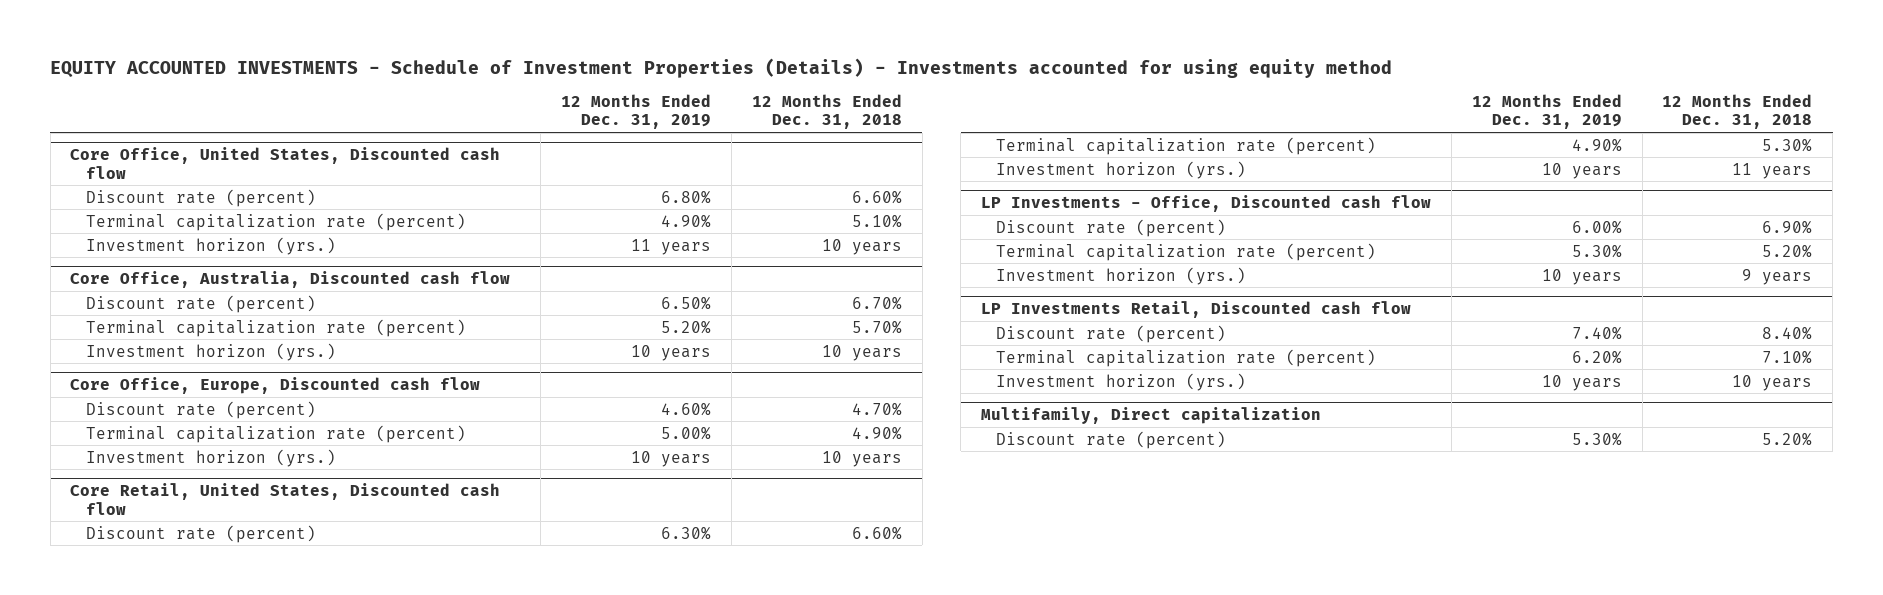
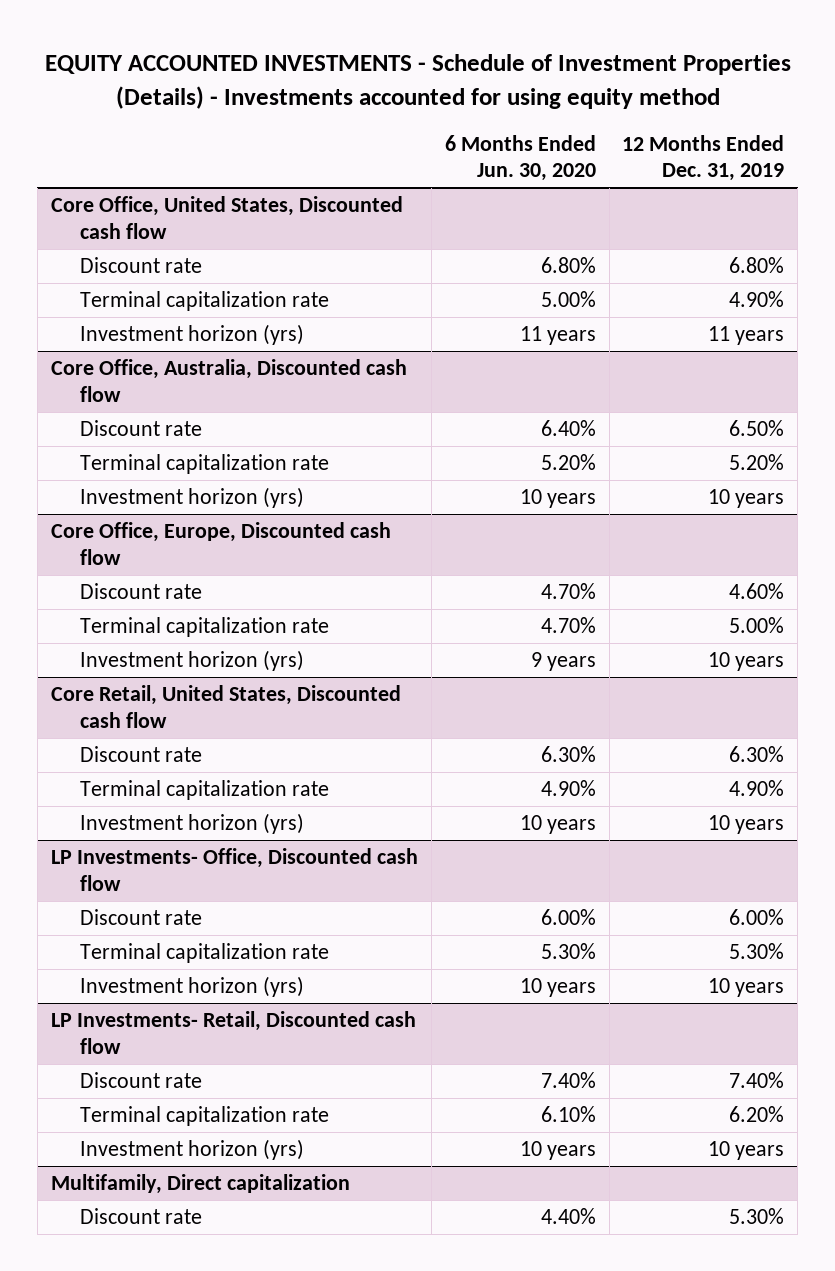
[751,93,902,130] 12 Months Ended Dec. 31, 2018 -> none
none -> [444,134,596,181] 6 Months Ended Jun. 30, 2020
[85,188,316,207] Discount rate (percent) -> [79,257,202,274] Discount rate
[85,212,466,231] Terminal capitalization rate (percent) -> [79,291,329,312] Terminal capitalization rate
[85,236,336,255] Investment horizon (yrs.) -> [79,324,304,346] Investment horizon (yrs)
[85,294,316,313] Discount rate (percent) -> [79,420,202,437] Discount rate
[85,318,466,337] Terminal capitalization rate (percent) -> [79,454,329,475] Terminal capitalization rate
[85,342,336,361] Investment horizon (yrs.) -> [79,487,304,509] Investment horizon (yrs)
[85,400,316,419] Discount rate (percent) -> [79,583,202,600] Discount rate
[85,424,466,443] Terminal capitalization rate (percent) -> [79,617,329,638] Terminal capitalization rate
[85,448,336,467] Investment horizon (yrs.) -> [79,650,304,672] Investment horizon (yrs)
[85,524,316,543] Discount rate (percent) -> [79,746,202,763] Discount rate
[996,136,1377,155] Terminal capitalization rate (percent) -> [79,780,329,801] Terminal capitalization rate
[996,160,1247,179] Investment horizon (yrs.) -> [79,813,304,835] Investment horizon (yrs)
[980,194,1431,212] LP Investments - Office, Discounted cash flow -> [50,848,418,891] LP Investments- Office, Discounted cash flow
[996,218,1227,237] Discount rate (percent) -> [79,909,202,926] Discount rate
[996,242,1377,261] Terminal capitalization rate (percent) -> [79,943,329,964] Terminal capitalization rate
[996,266,1247,285] Investment horizon (yrs.) -> [79,976,304,998] Investment horizon (yrs)
[980,300,1411,318] LP Investments Retail, Discounted cash flow -> [50,1011,416,1054] LP Investments- Retail, Discounted cash flow
[996,324,1227,343] Discount rate (percent) -> [79,1072,202,1089] Discount rate
[996,348,1377,367] Terminal capitalization rate (percent) -> [79,1106,329,1127] Terminal capitalization rate
[996,372,1247,391] Investment horizon (yrs.) -> [79,1139,304,1161] Investment horizon (yrs)
[996,430,1227,449] Discount rate (percent) -> [79,1208,202,1225] Discount rate

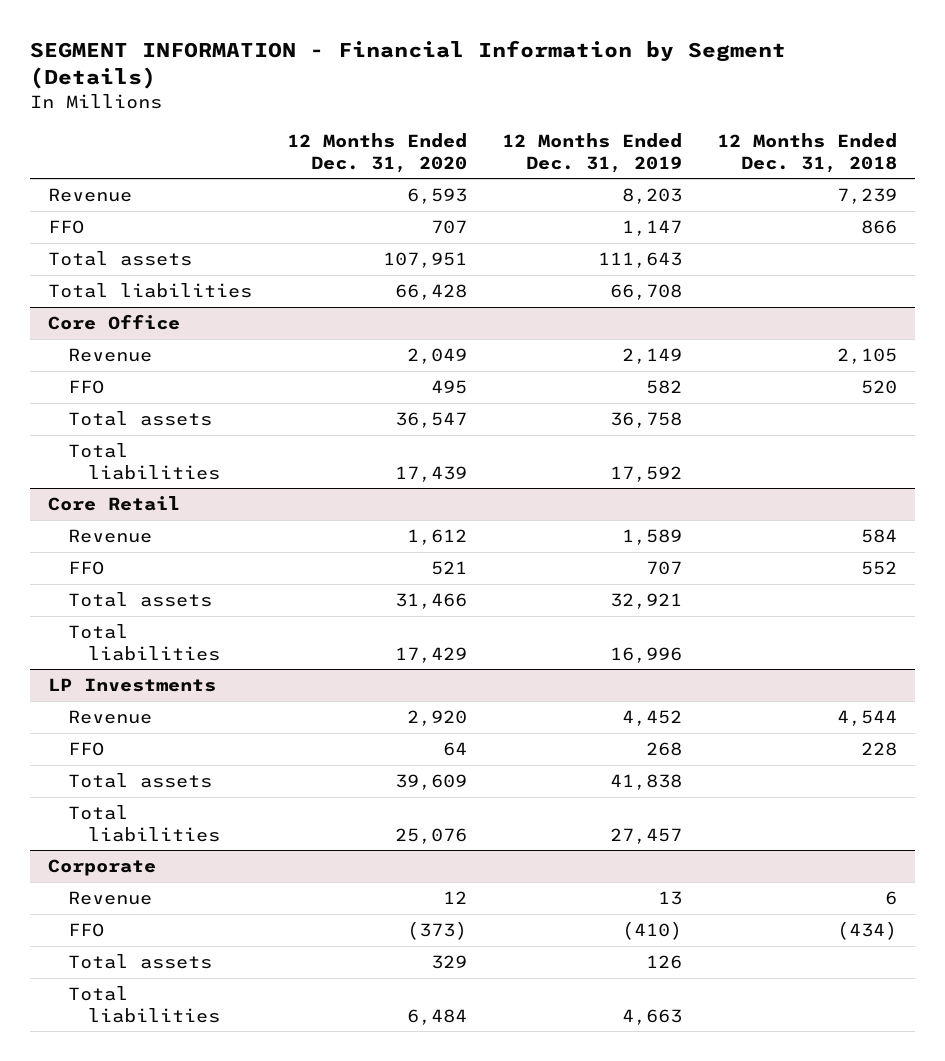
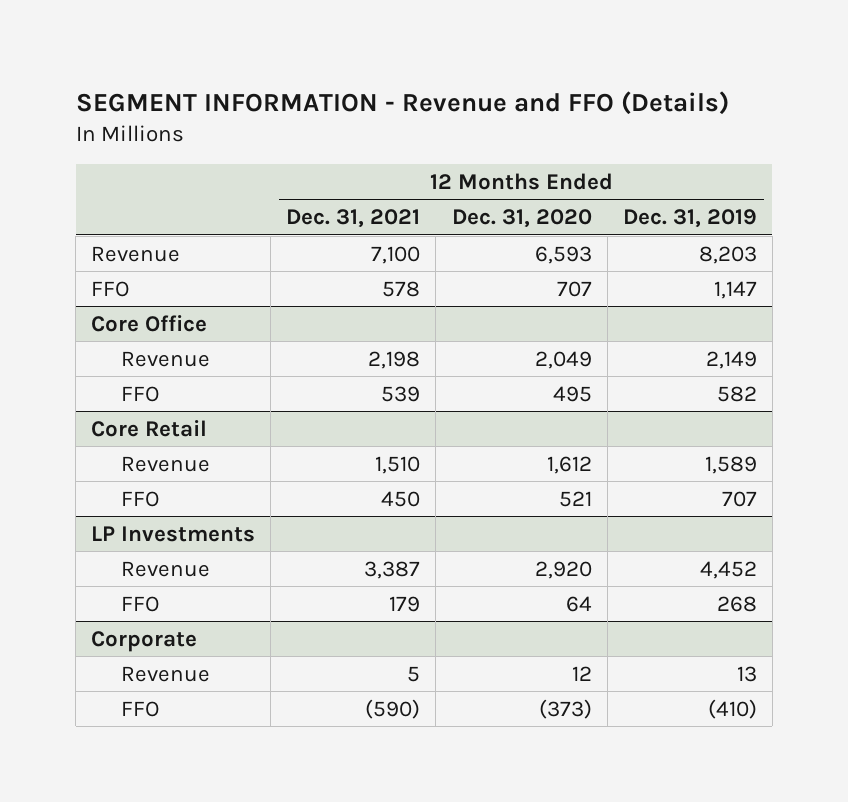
[30,40,787,90] SEGMENT INFORMATION - Financial Information by Segment (Details) -> [75,90,729,115] SEGMENT INFORMATION - Revenue and FFO (Details)
[717,132,898,173] 12 Months Ended Dec. 31, 2018 -> none
none -> [286,209,421,229] Dec. 31, 2021
[47,250,192,266] Total assets -> none
[47,282,252,298] Total liabilities -> none
[67,410,212,426] Total assets -> none
[67,442,220,480] Total liabilities -> none
[67,591,212,607] Total assets -> none
[67,623,220,661] Total liabilities -> none
[67,772,212,788] Total assets -> none
[67,804,220,842] Total liabilities -> none
[67,953,212,969] Total assets -> none
[67,985,220,1023] Total liabilities -> none

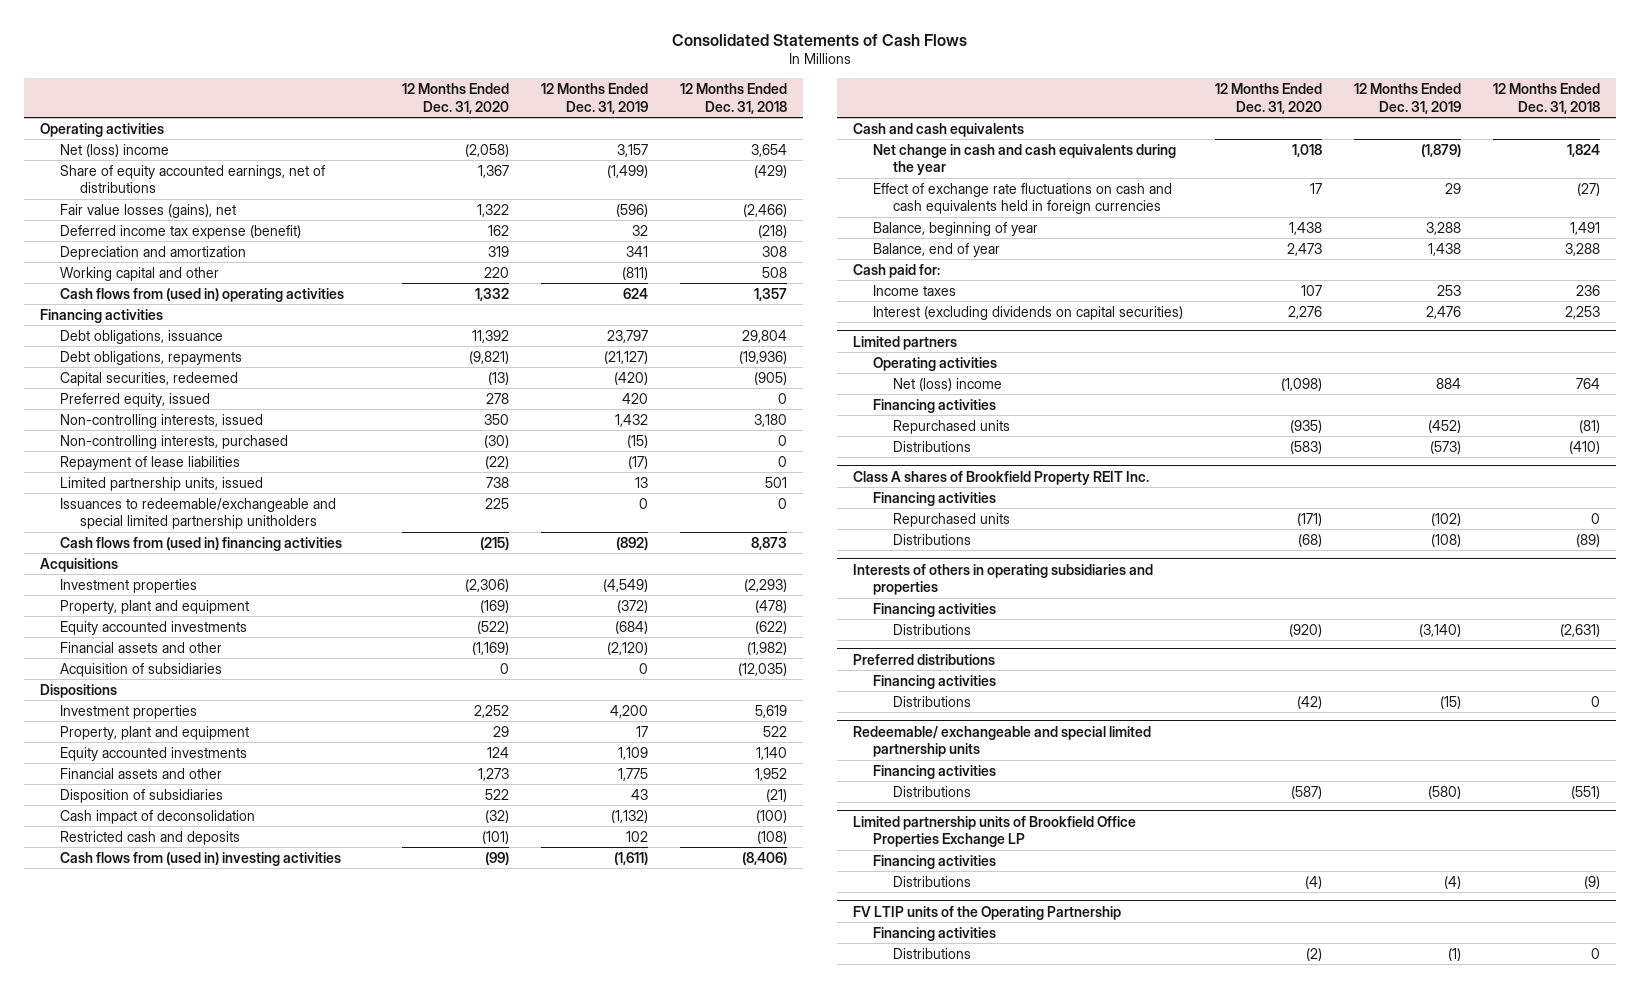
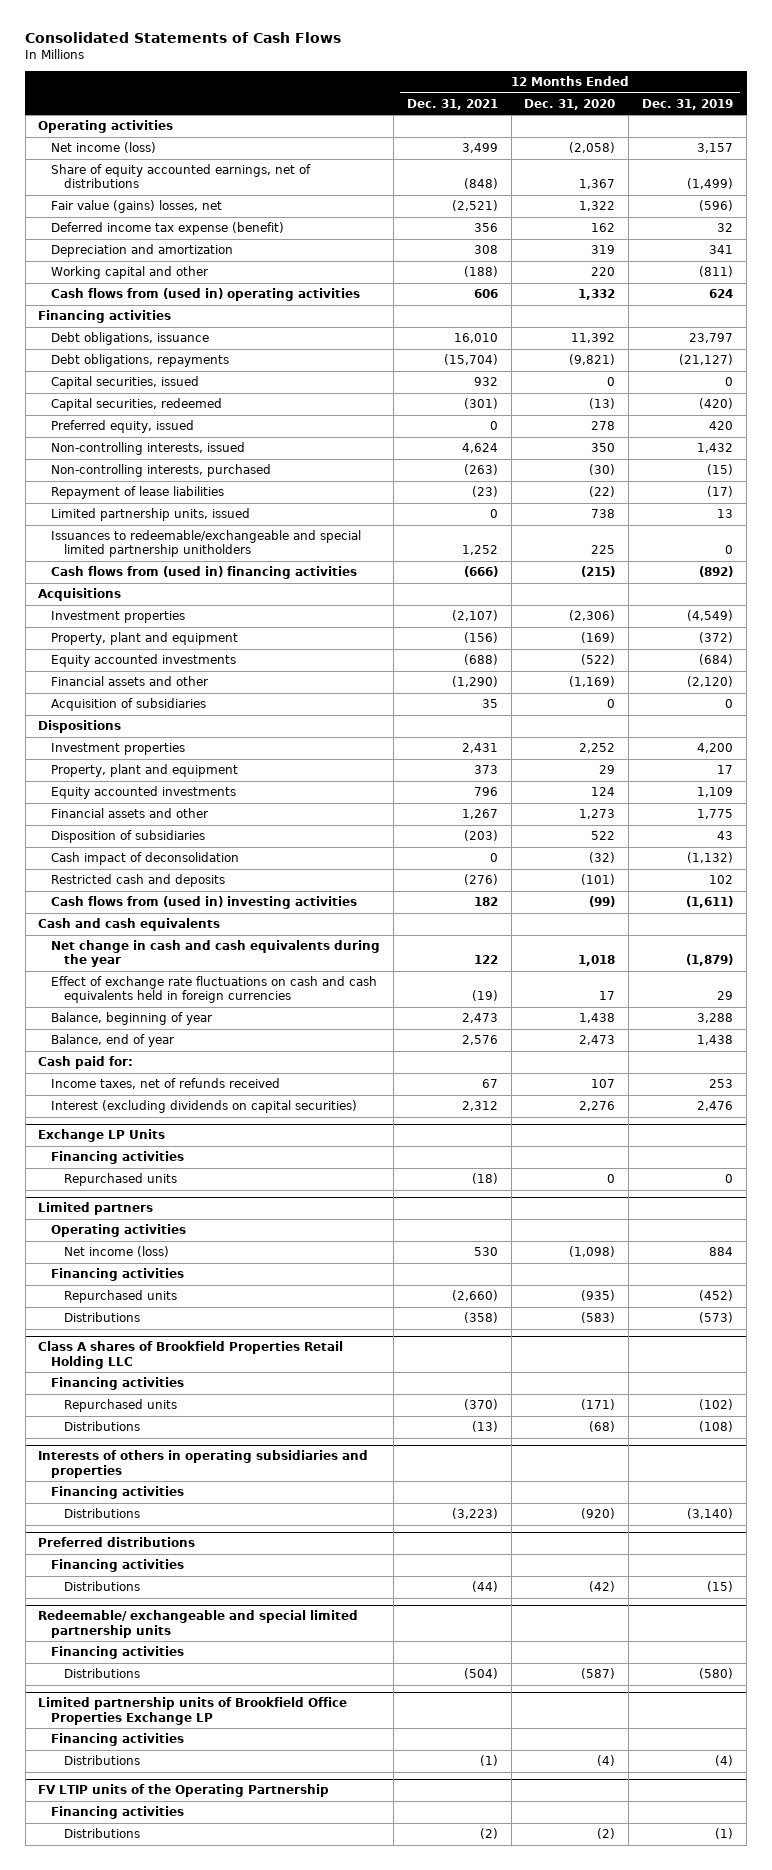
[680,82,788,114] 12 Months Ended Dec. 31, 2018 -> none
none -> [406,99,498,111] Dec. 31, 2021
[60,143,170,157] Net (loss) income -> [51,142,157,154] Net income (loss)
[60,203,237,218] Fair value losses (gains), net -> [51,200,223,214] Fair value (gains) losses, net
none -> [51,376,200,390] Capital securities, issued
[873,284,957,296] Income taxes -> [51,1078,281,1090] Income taxes, net of refunds received
none -> [38,1129,166,1143] Exchange LP Units
none -> [51,1151,185,1165] Financing activities
none -> [63,1173,177,1187] Repurchased units
[893,377,1003,391] Net (loss) income -> [63,1246,169,1258] Net income (loss)
[853,470,1150,485] Class A shares of Brookfield Property REIT Inc. -> [38,1341,344,1369] Class A shares of Brookfield Properties Retail Holding LLC

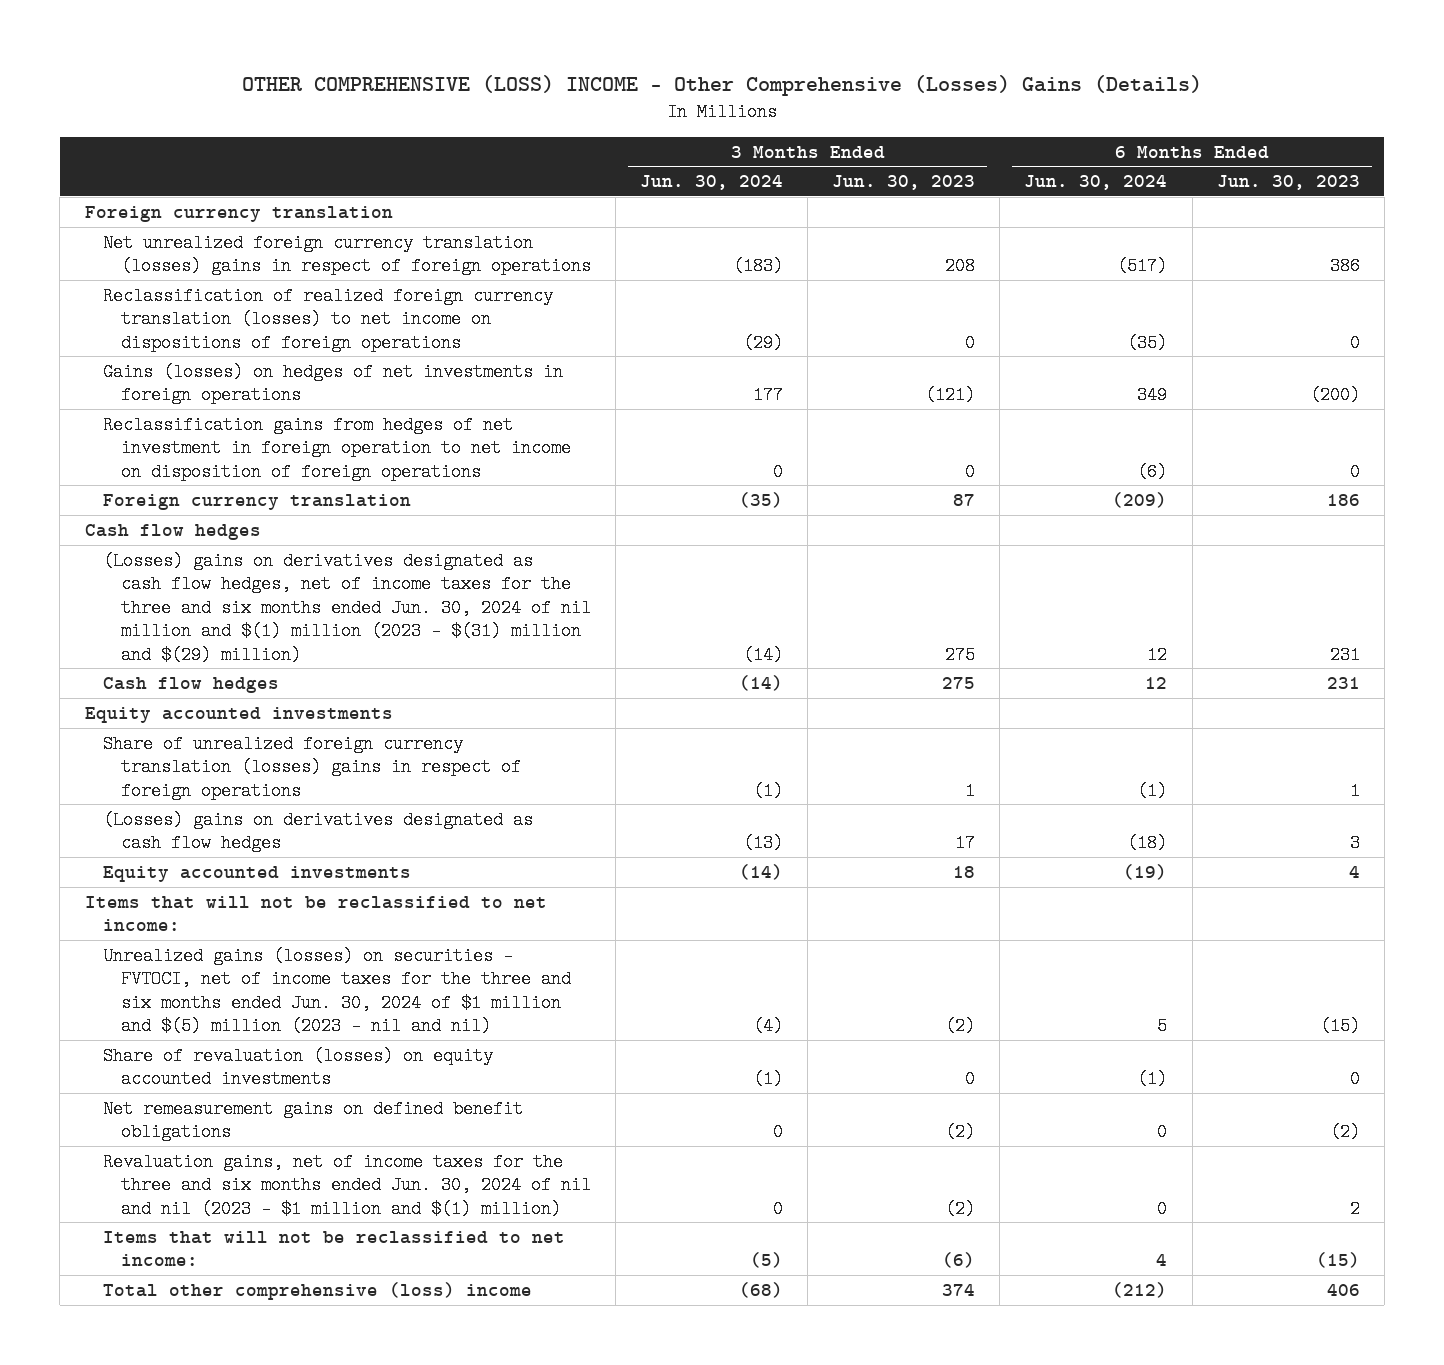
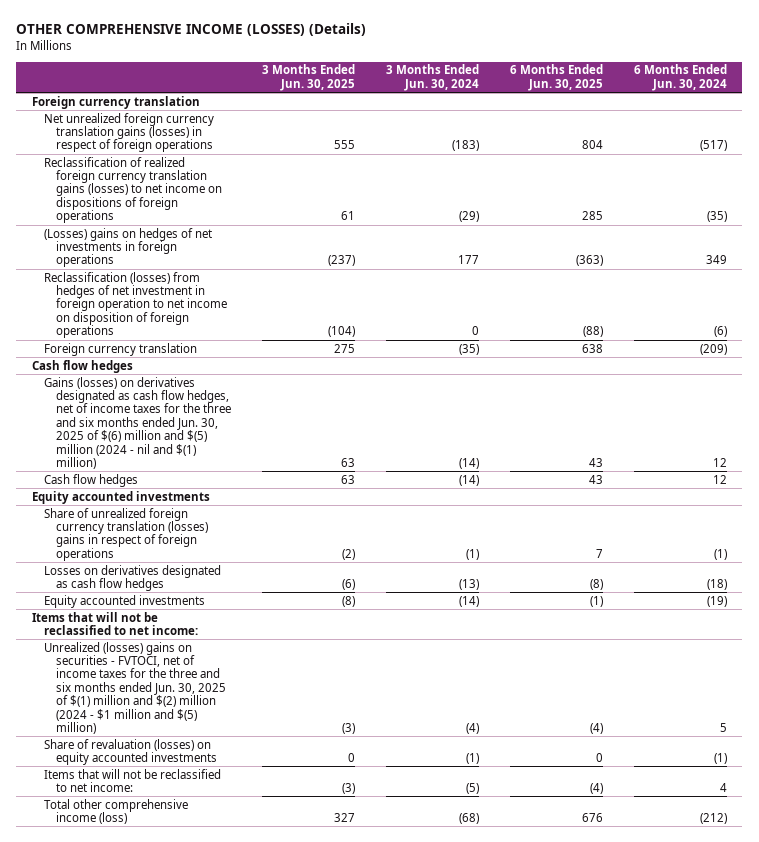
[242,74,1203,96] OTHER COMPREHENSIVE (LOSS) INCOME - Other Comprehensive (Losses) Gains (Details) -> [16,23,367,37] OTHER COMPREHENSIVE INCOME (LOSSES) (Details)
[832,175,976,191] Jun. 30, 2023 -> none
[1216,175,1360,191] Jun. 30, 2023 -> none
none -> [261,64,355,91] 3 Months Ended Jun. 30, 2025
none -> [509,64,603,91] 6 Months Ended Jun. 30, 2025
[102,233,591,276] Net unrealized foreign currency translation (losses) gains in respect of foreign operations -> [43,112,214,153] Net unrealized foreign currency translation gains (losses) in respect of foreign operations
[102,286,553,352] Reclassification of realized foreign currency translation (losses) to net income on dispositions of foreign operations -> [43,156,222,224] Reclassification of realized foreign currency translation gains (losses) to net income on dispositions of foreign operations
[102,362,563,405] Gains (losses) on hedges of net investments in foreign operations -> [43,227,212,268] (Losses) gains on hedges of net investments in foreign operations
[102,415,571,481] Reclassification gains from hedges of net investment in foreign operation to net income on disposition of foreign operations -> [43,271,227,339] Reclassification (losses) from hedges of net investment in foreign operation to net income on disposition of foreign operations
[102,551,591,664] (Losses) gains on derivatives designated as cash flow hedges, net of income taxes for the three and six months ended Jun. 30, 2024 of nil million and $(1) million (2023 - $(31) million and $(29) million) -> [43,376,231,469] Gains (losses) on derivatives designated as cash flow hedges, net of income taxes for the three and six months ended Jun. 30, 2025 of $(6) million and $(5) million (2024 - nil and $(1) million)
[102,810,533,853] (Losses) gains on derivatives designated as cash flow hedges -> [43,564,221,592] Losses on derivatives designated as cash flow hedges
[102,946,571,1036] Unrealized gains (losses) on securities - FVTOCI, net of income taxes for the three and six months ended Jun. 30, 2024 of $1 million and $(5) million (2023 - nil and nil) -> [43,641,226,734] Unrealized (losses) gains on securities - FVTOCI, net of income taxes for the three and six months ended Jun. 30, 2025 of $(1) million and $(2) million (2024 - $1 million and $(5) million)
[102,1099,523,1142] Net remeasurement gains on defined benefit obligations -> none
[102,1152,591,1218] Revaluation gains, net of income taxes for the three and six months ended Jun. 30, 2024 of nil and nil (2023 - $1 million and $(1) million) -> none
[102,1281,532,1300] Total other comprehensive (loss) income -> [43,798,188,825] Total other comprehensive income (loss)

